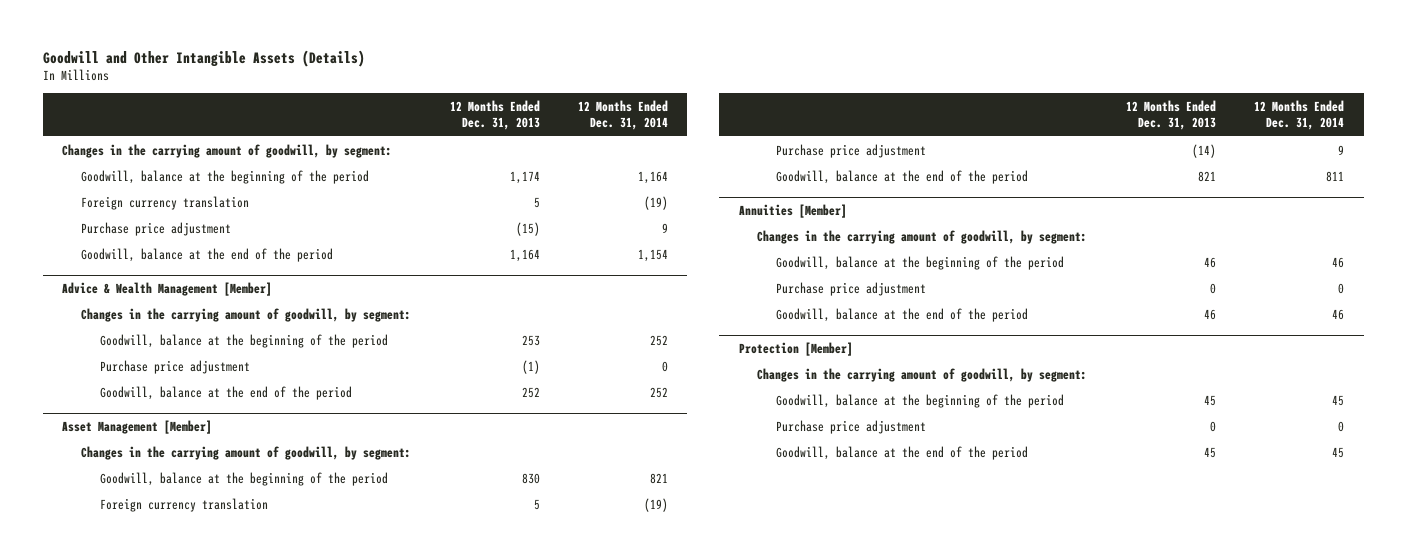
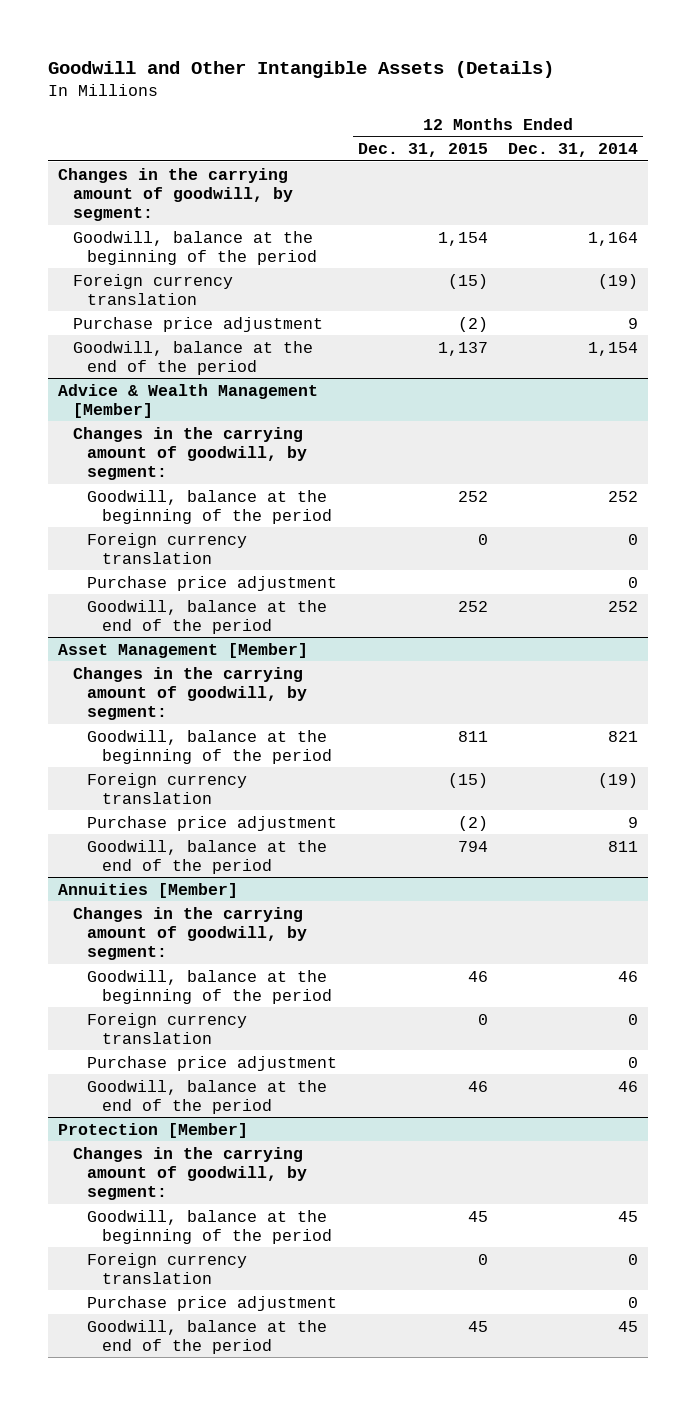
[449,99,540,131] 12 Months Ended Dec. 31, 2013 -> none
none -> [357,143,488,158] Dec. 31, 2015
none -> [87,532,248,564] Foreign currency translation
none -> [87,1012,248,1044] Foreign currency translation
none -> [87,1252,248,1284] Foreign currency translation

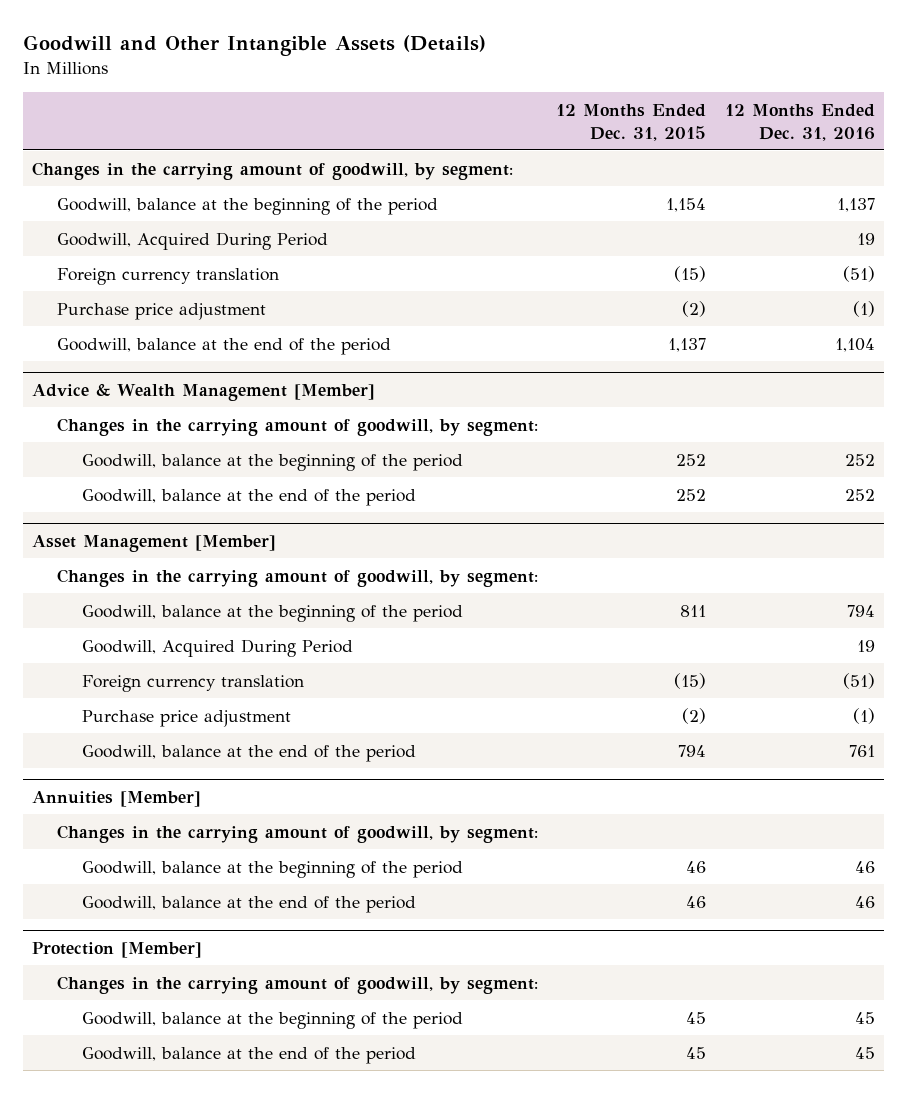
[507,143,638,158] Dec. 31, 2014 -> none
none -> [724,103,875,141] 12 Months Ended Dec. 31, 2016
none -> [56,231,328,250] Goodwill, Acquired During Period
[87,532,248,564] Foreign currency translation -> none
[87,575,338,591] Purchase price adjustment -> none
none -> [81,638,353,657] Goodwill, Acquired During Period
[87,1012,248,1044] Foreign currency translation -> none
[87,1055,338,1071] Purchase price adjustment -> none
[87,1252,248,1284] Foreign currency translation -> none
[87,1295,338,1311] Purchase price adjustment -> none

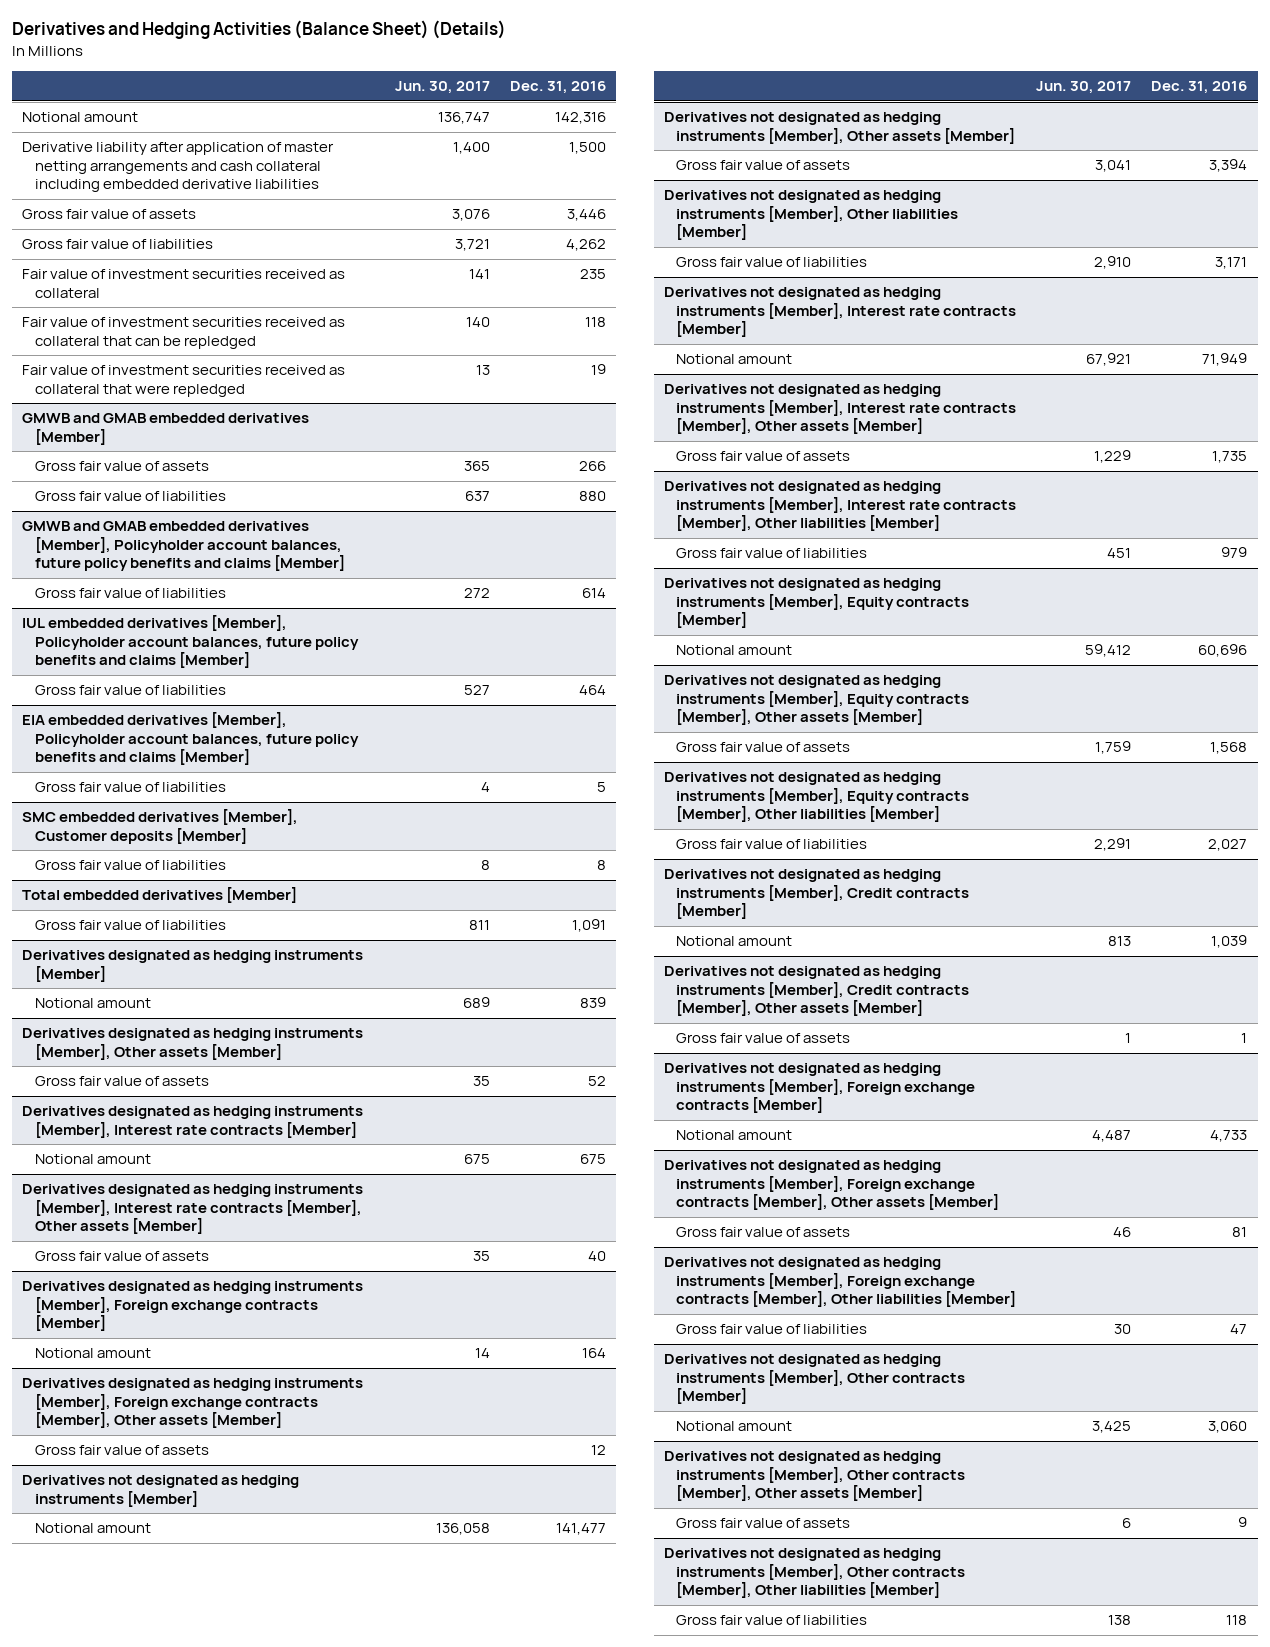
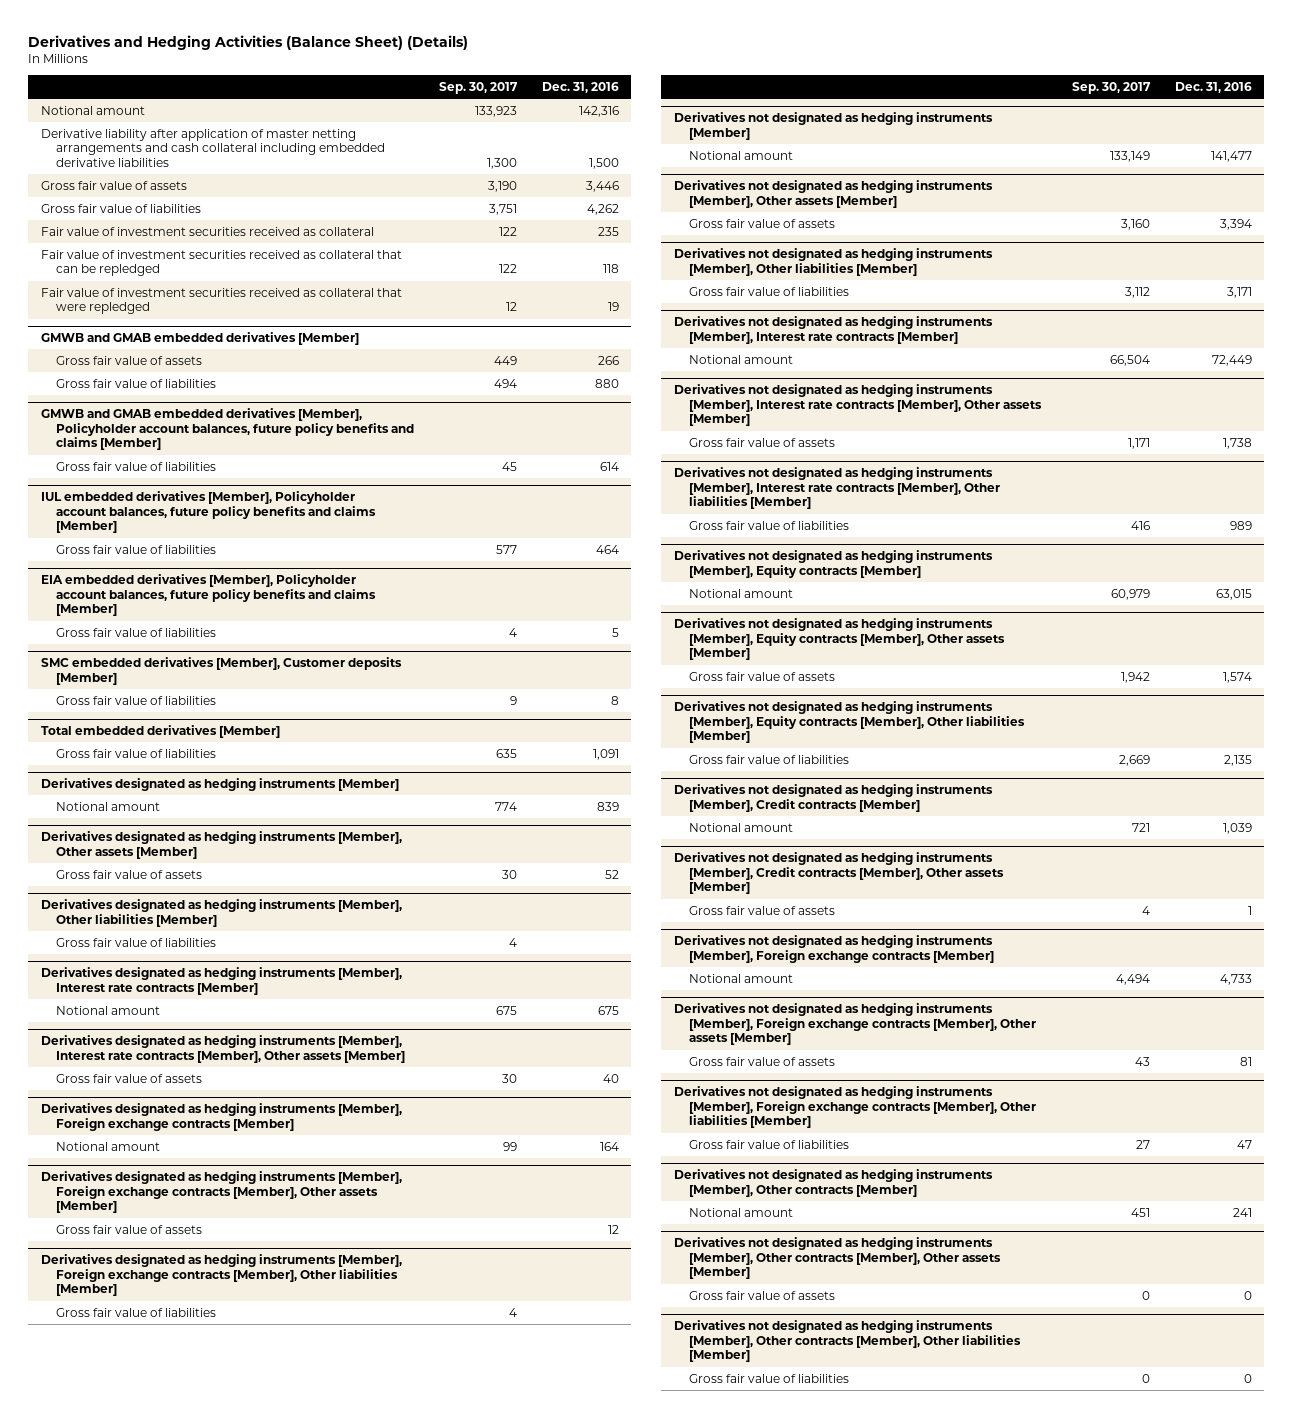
[395,81,491,95] Jun. 30, 2017 -> none
none -> [438,81,518,94] Sep. 30, 2017
none -> [40,899,402,927] Derivatives designated as hedging instruments [Member], Other liabilities [Member]
none -> [55,937,216,947] Gross fair value of liabilities
none -> [40,1254,402,1297] Derivatives designated as hedging instruments [Member], Foreign exchange contracts [Member], Other liabilities [Member]
none -> [55,1307,216,1317] Gross fair value of liabilities
[1202,353,1248,367] 71,949 -> [1211,354,1252,366] 72,449
[1212,451,1248,464] 1,735 -> [1222,437,1252,449] 1,738
[1221,547,1248,559] 979 -> [1229,520,1252,530] 989
[1198,644,1248,658] 60,696 -> [1215,588,1252,600] 63,015
[1210,742,1248,755] 1,568 -> [1222,671,1252,683] 1,574
[1208,839,1248,852] 2,027 -> [1223,754,1252,766] 2,135
[1208,1421,1248,1434] 3,060 -> [1232,1207,1252,1217] 241
[1238,1517,1248,1529] 9 -> [1243,1290,1252,1300] 0
[1226,1615,1248,1626] 118 -> [1243,1373,1252,1383] 0

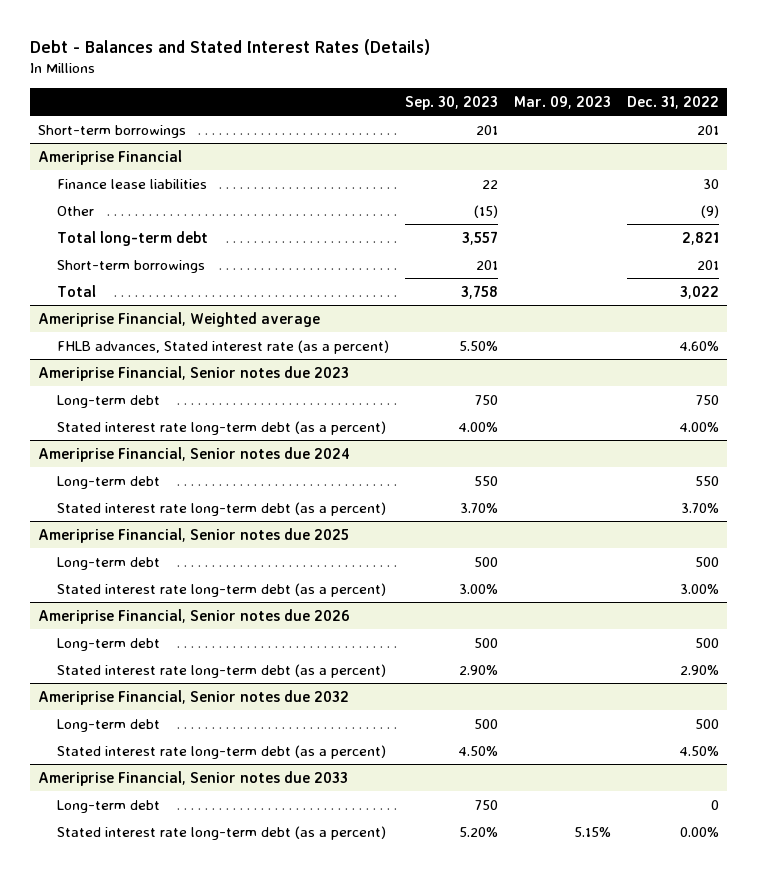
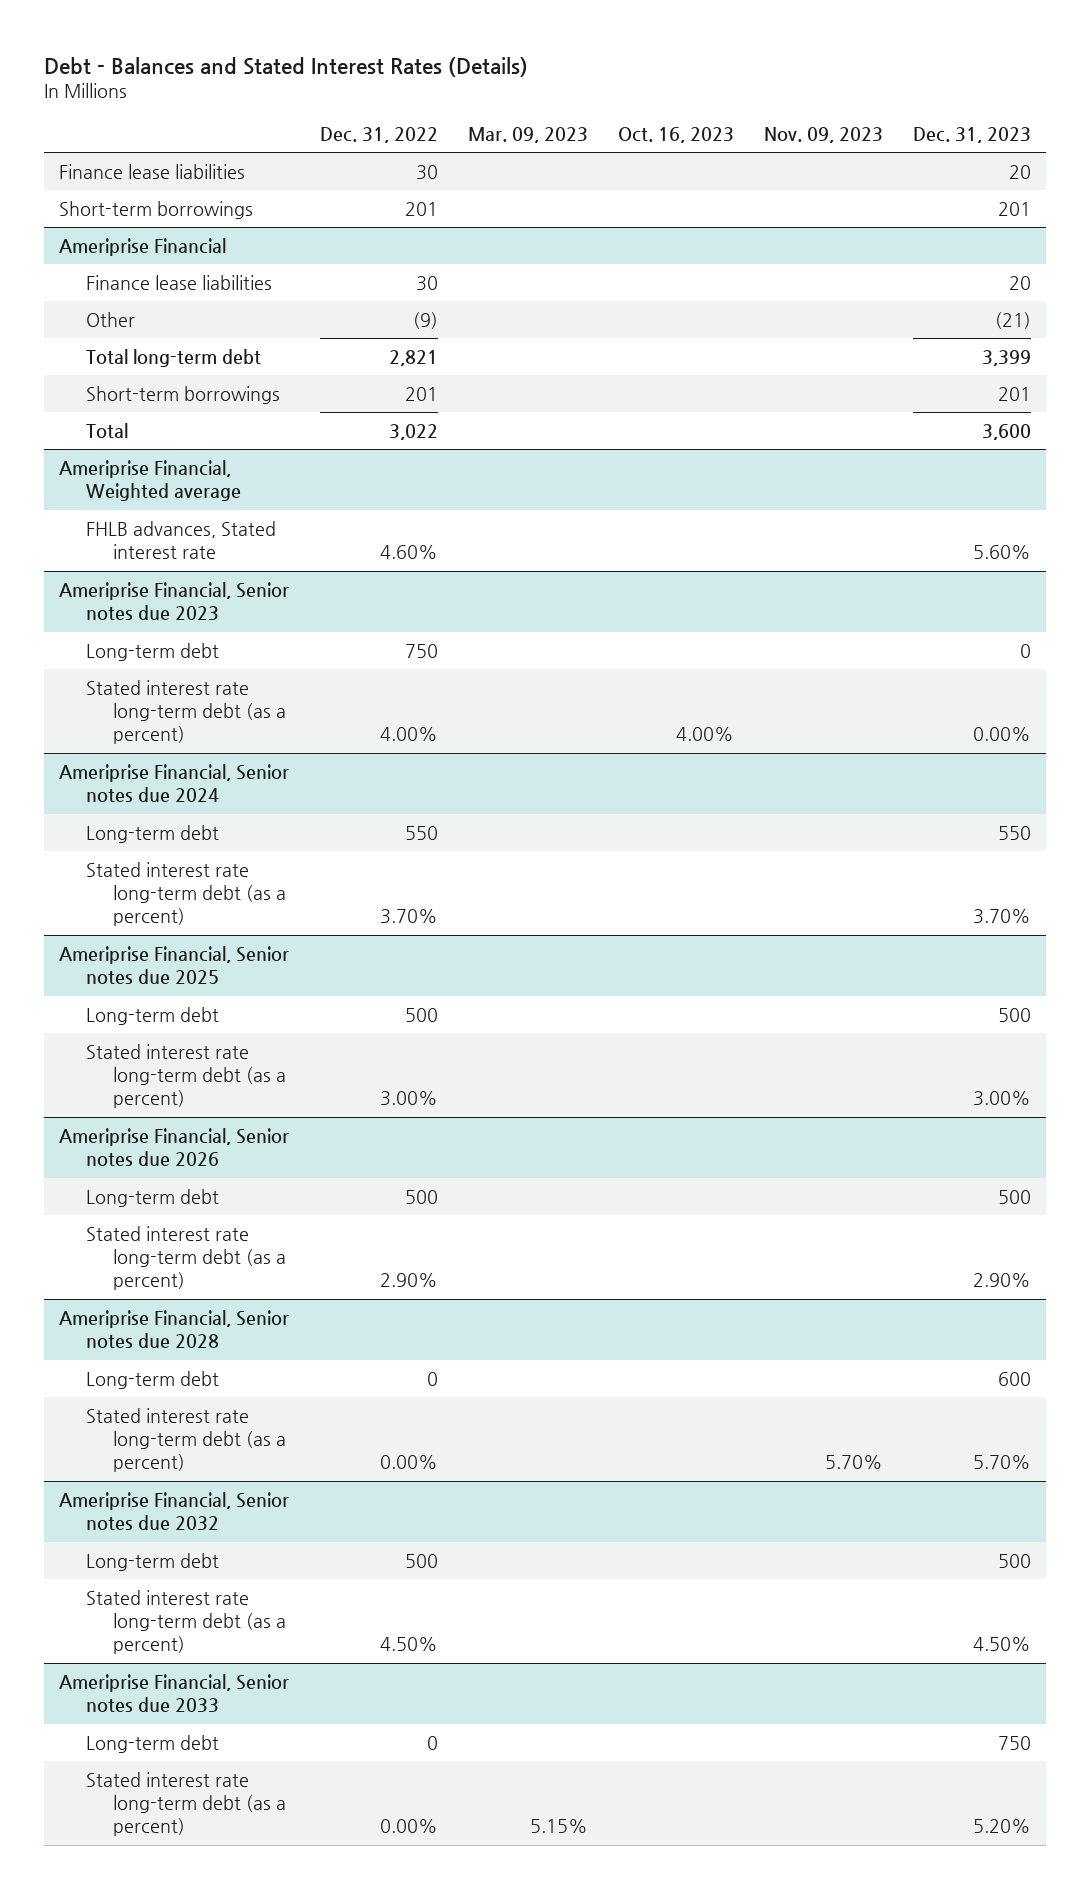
[405,95,499,110] Sep. 30, 2023 -> none
none -> [617,126,734,143] Oct. 16, 2023
none -> [763,126,883,143] Nov. 09, 2023
none -> [912,126,1031,143] Dec. 31, 2023
none -> [59,163,246,179] Finance lease liabilities
[57,339,390,354] FHLB advances, Stated interest rate (as a percent) -> [86,520,277,560] FHLB advances, Stated interest rate
none -> [59,1309,290,1349] Ameriprise Financial, Senior notes due 2028
none -> [86,1370,220,1389] Long-term debt
none -> [86,1407,287,1473] Stated interest rate long-term debt (as a percent)

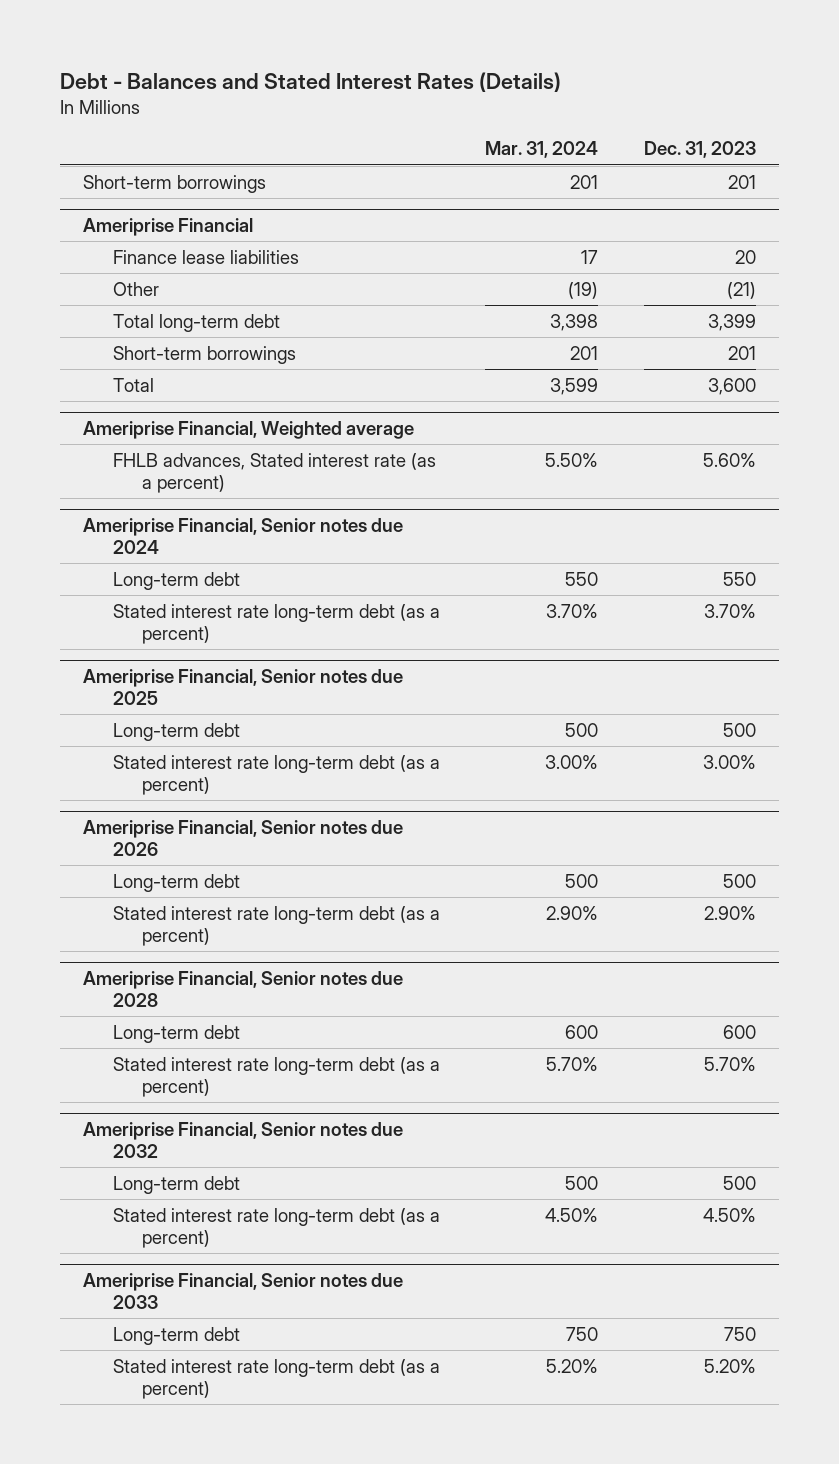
[319,126,438,143] Dec. 31, 2022 -> none
[467,126,588,143] Mar. 09, 2023 -> none
[617,126,734,143] Oct. 16, 2023 -> none
[763,126,883,143] Nov. 09, 2023 -> none
none -> [485,141,599,159] Mar. 31, 2024
[59,163,246,179] Finance lease liabilities -> none
[59,581,290,621] Ameriprise Financial, Senior notes due 2023 -> none
[86,642,220,661] Long-term debt -> none
[86,679,287,745] Stated interest rate long-term debt (as a percent) -> none
[86,520,277,560] FHLB advances, Stated interest rate -> [112,452,436,493] FHLB advances, Stated interest rate (as a percent)

